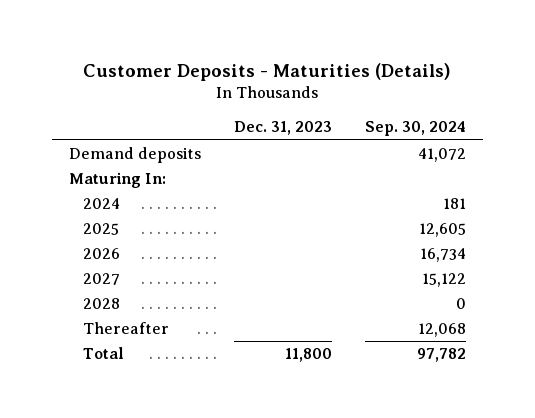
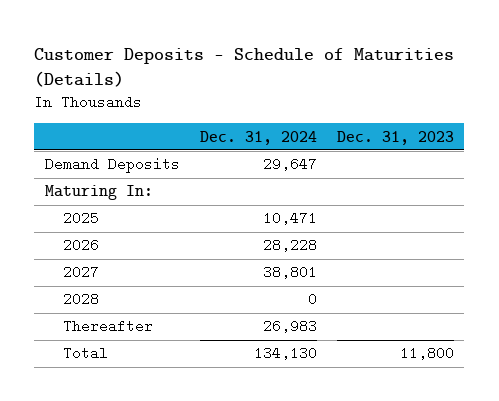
[83,62,452,81] Customer Deposits - Maturities (Details) -> [34,47,455,88] Customer Deposits - Schedule of Maturities (Details)
[365,121,467,137] Sep. 30, 2024 -> none
none -> [199,130,317,145] Dec. 31, 2024
[68,147,201,164] Demand deposits -> [44,157,180,174] Demand Deposits
[82,198,120,210] 2024 -> none

